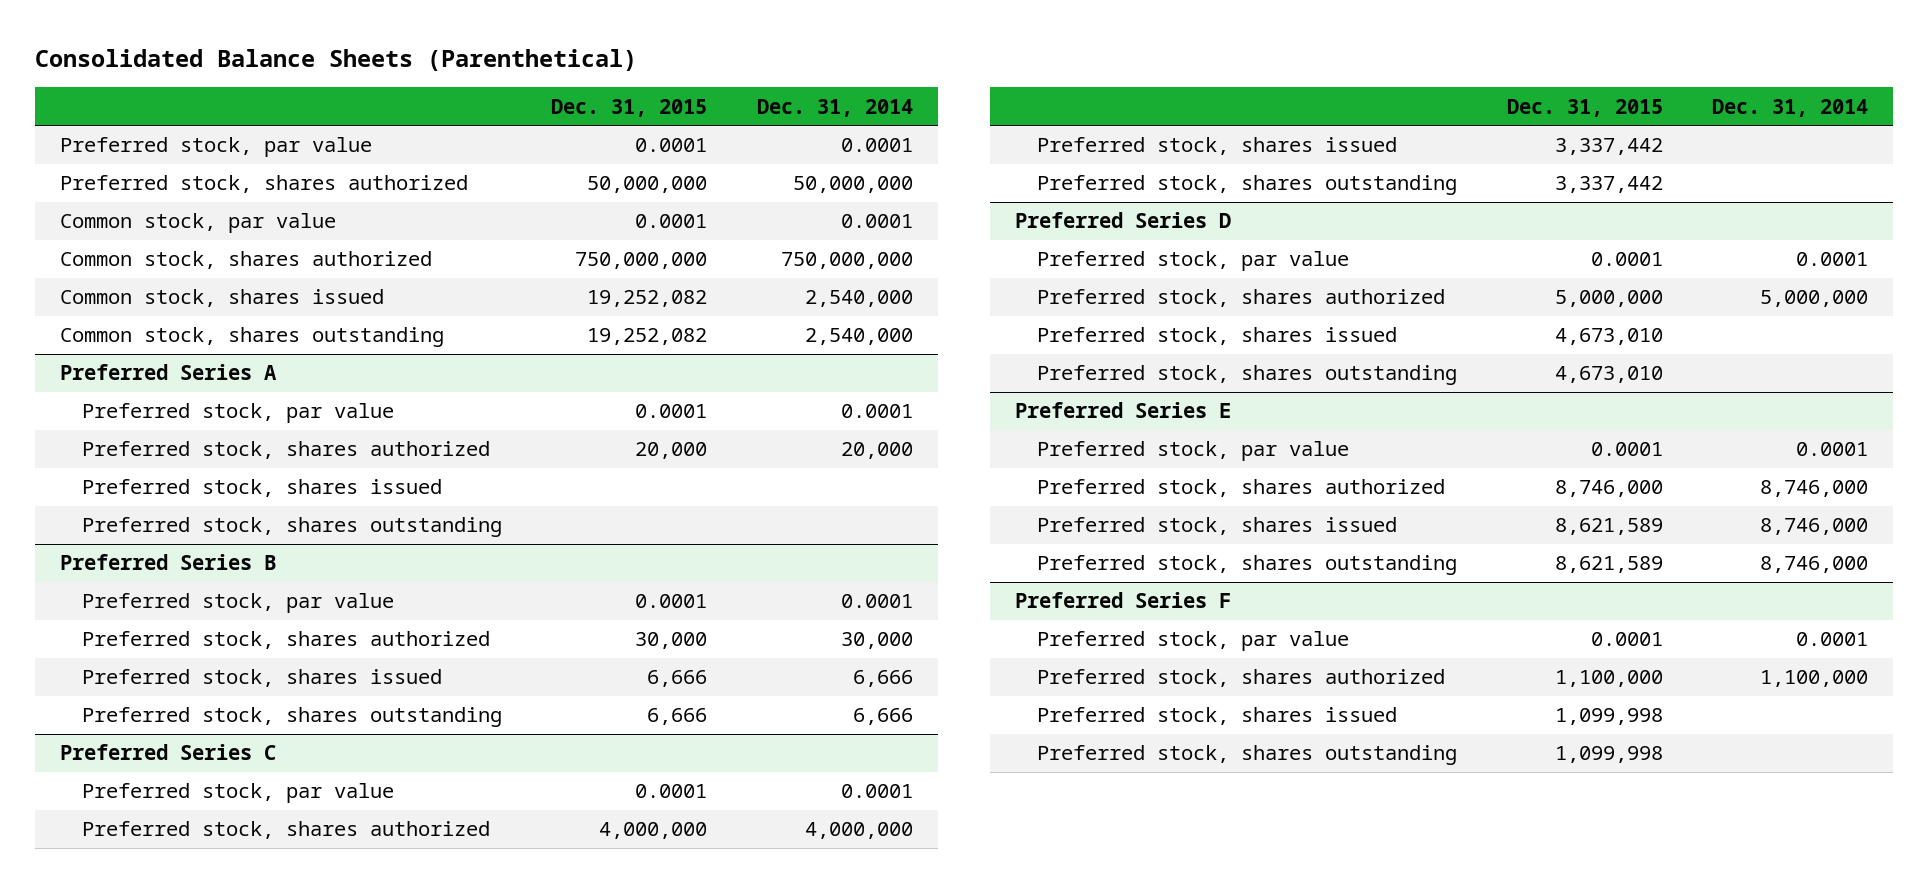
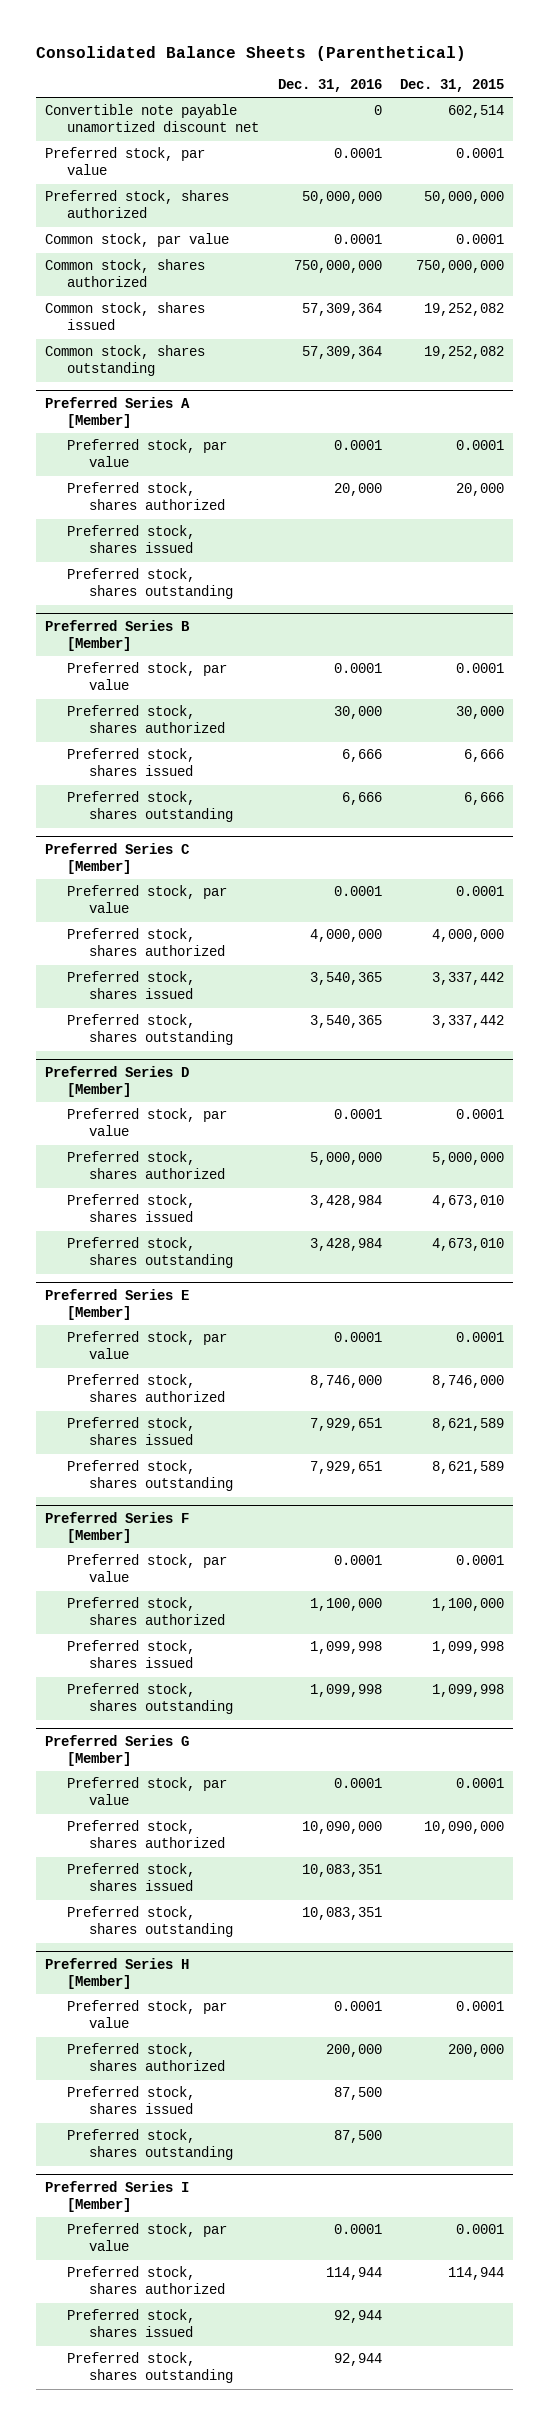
[757,98,914,117] Dec. 31, 2014 -> none
none -> [277,78,382,92] Dec. 31, 2016
none -> [45,104,260,133] Convertible note payable unamortized discount net
[59,364,277,381] Preferred Series A -> [45,396,191,428] Preferred Series A [Member]
[59,554,276,571] Preferred Series B -> [45,619,191,651] Preferred Series B [Member]
[59,744,276,761] Preferred Series C -> [45,842,191,874] Preferred Series C [Member]
[1014,212,1231,229] Preferred Series D -> [45,1065,190,1097] Preferred Series D [Member]
[1014,402,1231,419] Preferred Series E -> [45,1288,190,1320] Preferred Series E [Member]
[1014,592,1231,609] Preferred Series F -> [45,1511,190,1543] Preferred Series F [Member]
none -> [45,1734,190,1766] Preferred Series G [Member]
none -> [67,1777,228,1806] Preferred stock, par value
none -> [67,1820,226,1849] Preferred stock, shares authorized
none -> [67,1863,196,1892] Preferred stock, shares issued
none -> [67,1906,234,1938] Preferred stock, shares outstanding
none -> [45,1957,190,1989] Preferred Series H [Member]
none -> [67,2000,228,2029] Preferred stock, par value
none -> [67,2043,226,2072] Preferred stock, shares authorized
none -> [67,2086,196,2115] Preferred stock, shares issued
none -> [67,2129,234,2161] Preferred stock, shares outstanding
none -> [45,2180,190,2212] Preferred Series I [Member]
none -> [67,2223,228,2252] Preferred stock, par value
none -> [67,2266,226,2295] Preferred stock, shares authorized
none -> [67,2309,196,2338] Preferred stock, shares issued
none -> [67,2352,234,2384] Preferred stock, shares outstanding

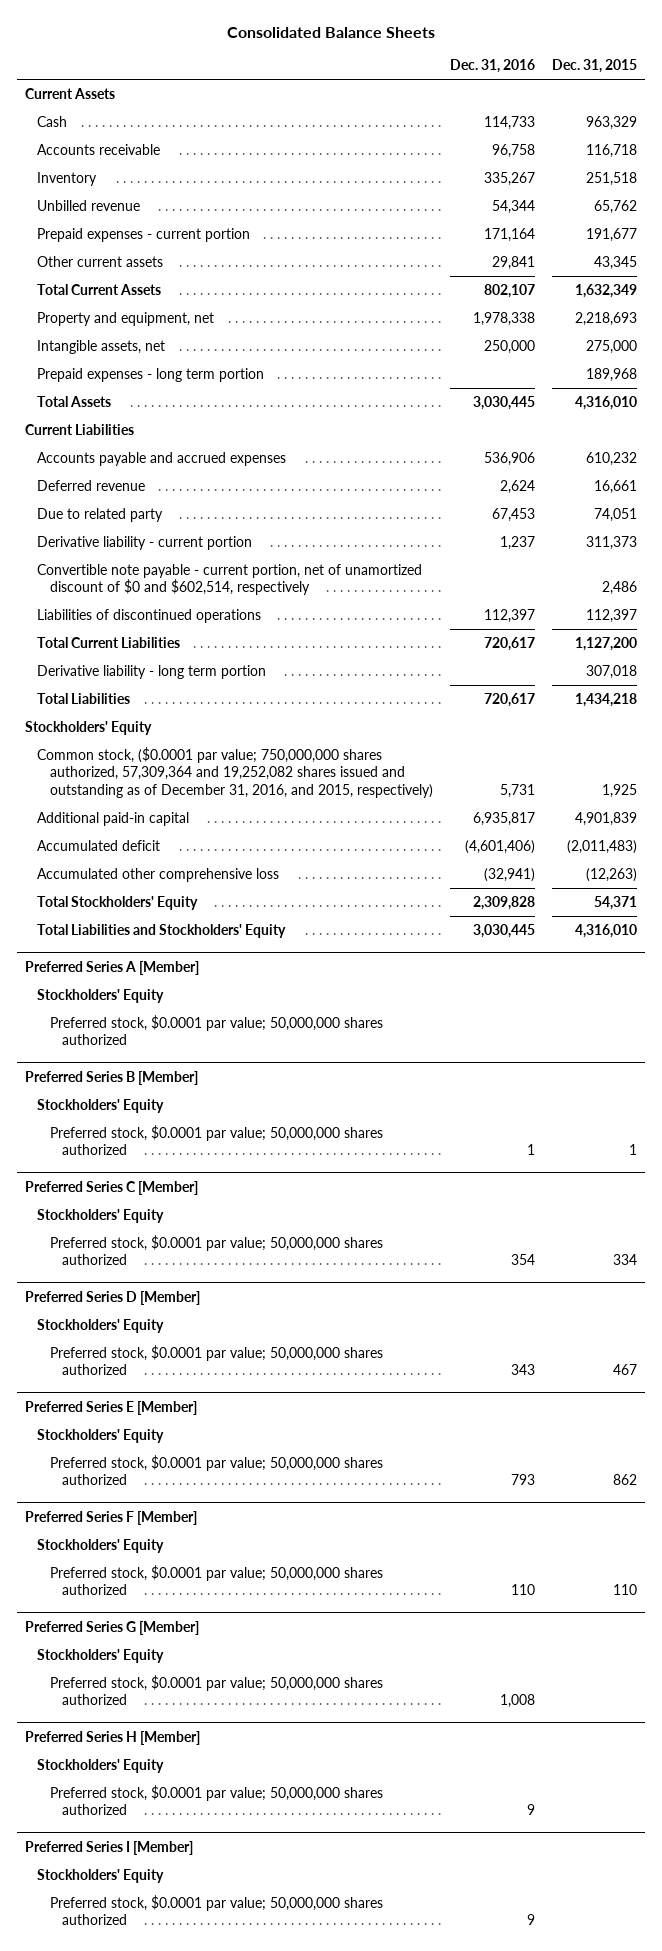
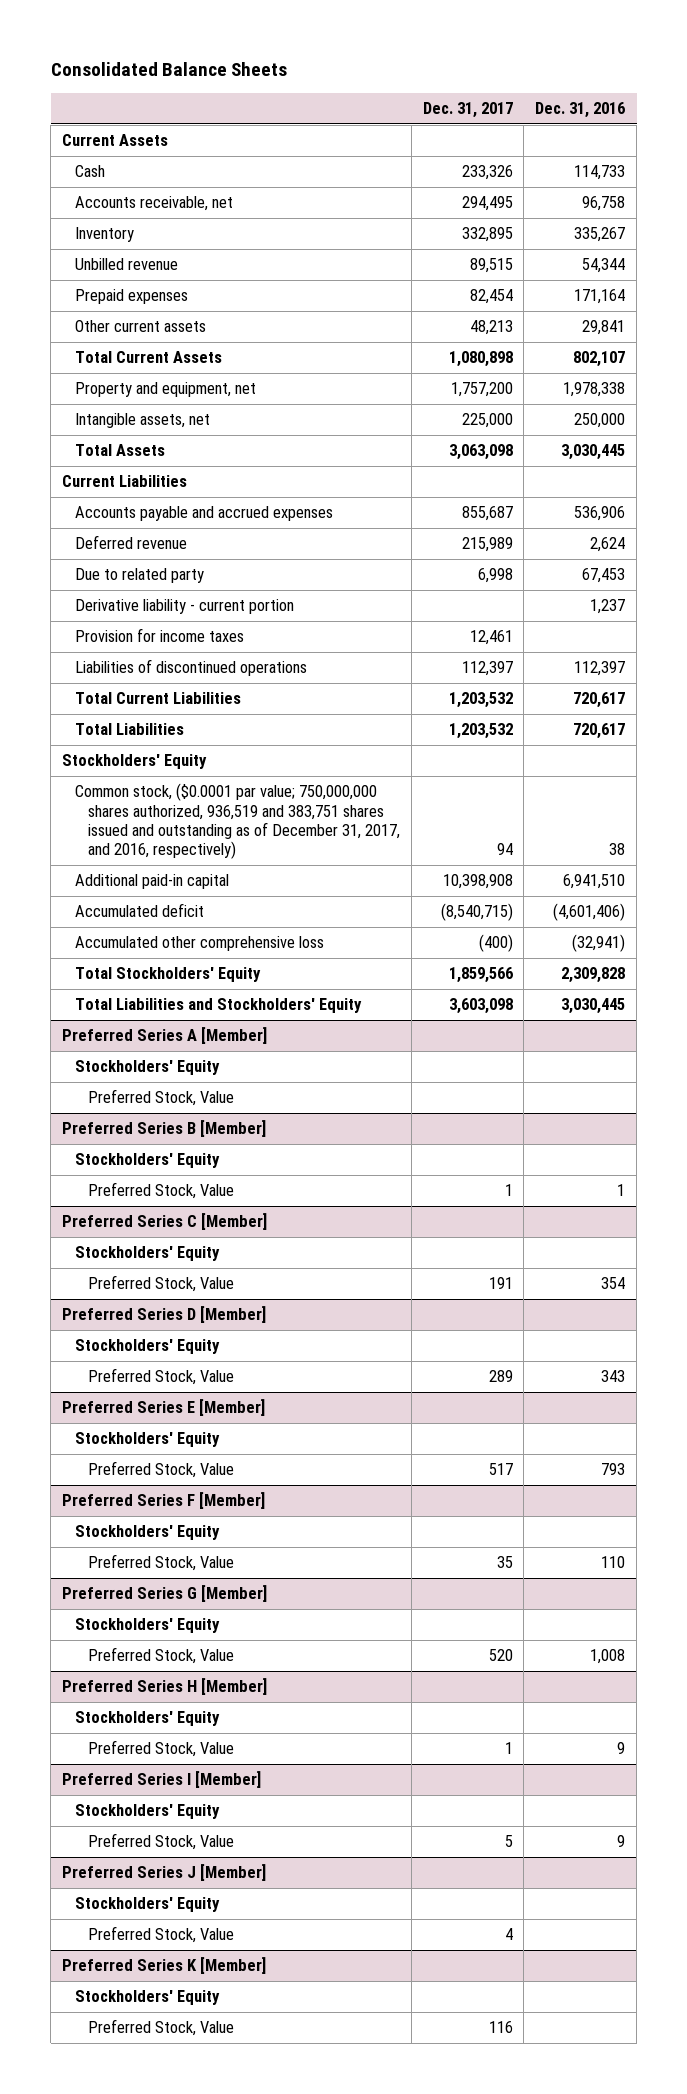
[551,59,637,74] Dec. 31, 2015 -> none
none -> [422,102,513,119] Dec. 31, 2017
[37,143,161,155] Accounts receivable -> [74,196,233,212] Accounts receivable, net
[37,227,251,242] Prepaid expenses - current portion -> [74,289,188,305] Prepaid expenses
[37,367,265,382] Prepaid expenses - long term portion -> none
[37,563,423,596] Convertible note payable - current portion, net of unamortized discount of $0 and $602,514, respectively -> none
none -> [74,628,244,643] Provision for income taxes
[37,664,267,679] Derivative liability - long term portion -> none
[37,746,433,798] Common stock, ($0.0001 par value; 750,000,000 shares authorized, 57,309,364 and 19,252,082 shares issued and outstanding as of December 31, 2016, and 2015, respectively) -> [74,783,400,860] Common stock, ($0.0001 par value; 750,000,000 shares authorized, 936,519 and 383,751 shares issued and outstanding as of December 31, 2017, and 2016, respectively)
[499,783,535,798] 5,731 -> [609,843,626,856] 38
[472,811,535,826] 6,935,817 -> [563,874,626,890] 6,941,510
[49,1014,383,1046] Preferred stock, $0.0001 par value; 50,000,000 shares authorized -> [87,1089,234,1107] Preferred Stock, Value
[49,1124,383,1156] Preferred stock, $0.0001 par value; 50,000,000 shares authorized -> [87,1182,234,1200] Preferred Stock, Value
[49,1234,383,1266] Preferred stock, $0.0001 par value; 50,000,000 shares authorized -> [87,1275,234,1293] Preferred Stock, Value
[49,1344,383,1376] Preferred stock, $0.0001 par value; 50,000,000 shares authorized -> [87,1368,234,1386] Preferred Stock, Value
[49,1454,383,1486] Preferred stock, $0.0001 par value; 50,000,000 shares authorized -> [87,1461,234,1479] Preferred Stock, Value
[49,1564,383,1596] Preferred stock, $0.0001 par value; 50,000,000 shares authorized -> [87,1554,234,1572] Preferred Stock, Value
[49,1674,383,1706] Preferred stock, $0.0001 par value; 50,000,000 shares authorized -> [87,1647,234,1665] Preferred Stock, Value
[49,1784,383,1816] Preferred stock, $0.0001 par value; 50,000,000 shares authorized -> [87,1740,234,1758] Preferred Stock, Value
[49,1894,383,1926] Preferred stock, $0.0001 par value; 50,000,000 shares authorized -> [87,1833,234,1851] Preferred Stock, Value
none -> [62,1864,267,1882] Preferred Series J [Member]
none -> [74,1897,220,1913] Stockholders' Equity
none -> [87,1926,234,1944] Preferred Stock, Value
none -> [62,1957,267,1975] Preferred Series K [Member]
none -> [74,1990,220,2006] Stockholders' Equity
none -> [87,2019,234,2037] Preferred Stock, Value

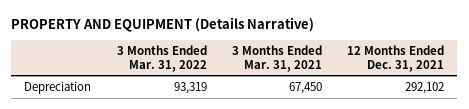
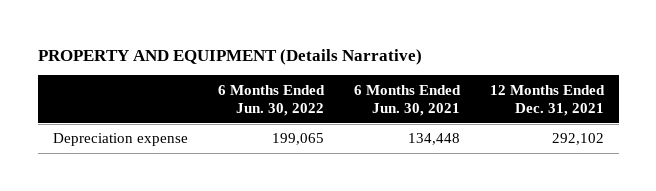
[116,45,207,72] 3 Months Ended Mar. 31, 2022 -> none
[231,45,322,72] 3 Months Ended Mar. 31, 2021 -> none
none -> [217,84,325,117] 6 Months Ended Jun. 30, 2022
none -> [353,84,461,117] 6 Months Ended Jun. 30, 2021
[24,81,92,95] Depreciation -> [52,133,188,147] Depreciation expense

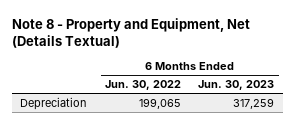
[37,48,422,65] PROPERTY AND EQUIPMENT (Details Narrative) -> [11,17,250,49] Note 8 - Property and Equipment, Net (Details Textual)
[353,84,461,117] 6 Months Ended Jun. 30, 2021 -> none
[489,84,605,117] 12 Months Ended Dec. 31, 2021 -> none
none -> [198,80,275,91] Jun. 30, 2023
[52,133,188,147] Depreciation expense -> [20,96,88,110] Depreciation

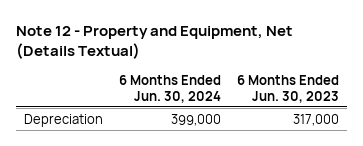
[11,17,250,49] Note 8 - Property and Equipment, Net (Details Textual) -> [15,25,293,60] Note 12 - Property and Equipment, Net (Details Textual)
[104,80,181,91] Jun. 30, 2022 -> none
none -> [119,74,222,103] 6 Months Ended Jun. 30, 2024
[233,97,275,109] 317,259 -> [293,113,340,126] 317,000

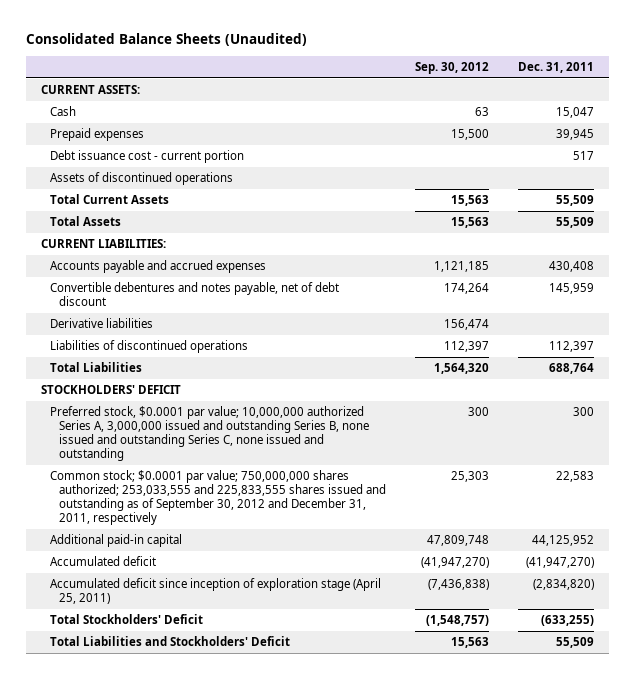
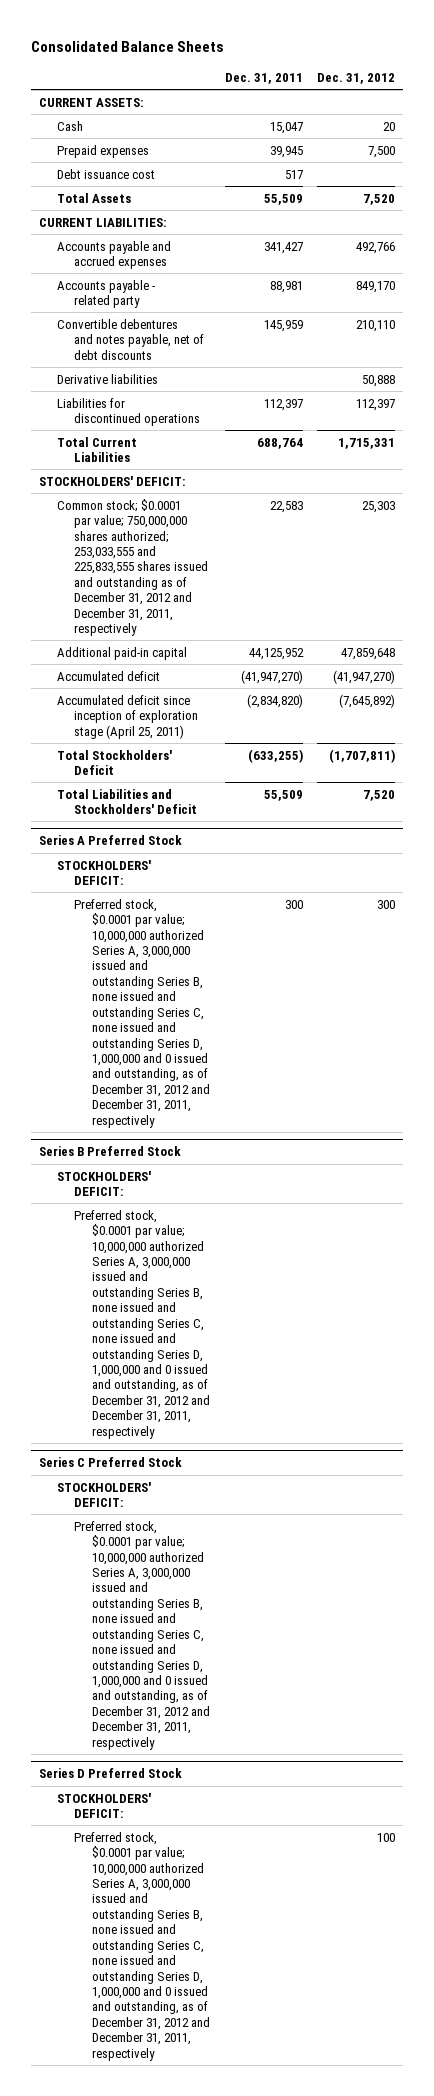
[26,33,308,47] Consolidated Balance Sheets (Unaudited) -> [31,40,225,52] Consolidated Balance Sheets
[415,62,490,75] Sep. 30, 2012 -> none
none -> [317,72,396,84] Dec. 31, 2012
[50,172,234,186] Assets of discontinued operations -> none
[50,194,170,205] Total Current Assets -> none
[50,150,245,164] Debt issuance cost - current portion -> [56,168,155,179] Debt issuance cost
[549,261,595,273] 430,408 -> [263,241,303,254] 341,427
none -> [56,279,155,309] Accounts payable - related party
[50,282,340,307] Convertible debentures and notes payable, net of debt discount -> [56,318,205,360] Convertible debentures and notes payable, net of debt discounts
[50,406,370,462] Preferred stock, $0.0001 par value; 10,000,000 authorized Series A, 3,000,000 issued and outstanding Series B, none issued and outstanding Series C, none issued and outstanding -> none
[50,340,249,354] Liabilities of discontinued operations -> [56,397,201,427] Liabilities for discontinued operations
[50,362,143,373] Total Liabilities -> [56,436,137,463] Total Current Liabilities
[40,385,181,395] STOCKHOLDERS' DEFICIT -> [38,475,185,486] STOCKHOLDERS' DEFICIT:
[50,470,387,526] Common stock; $0.0001 par value; 750,000,000 shares authorized; 253,033,555 and 225,833,555 shares issued and outstanding as of September 30, 2012 and December 31, 2011, respectively -> [56,498,209,637] Common stock; $0.0001 par value; 750,000,000 shares authorized; 253,033,555 and 225,833,555 shares issued and outstanding as of December 31, 2012 and December 31, 2011, respectively
none -> [38,835,182,846] Series A Preferred Stock
none -> [56,859,151,886] STOCKHOLDERS' DEFICIT:
none -> [74,898,211,1128] Preferred stock, $0.0001 par value; 10,000,000 authorized Series A, 3,000,000 issued and outstanding Series B, none issued and outstanding Series C, none issued and outstanding Series D, 1,000,000 and 0 issued and outstanding, as of December 31, 2012 and December 31, 2011, respectively
none -> [38,1146,181,1157] Series B Preferred Stock
none -> [56,1170,151,1197] STOCKHOLDERS' DEFICIT:
none -> [74,1209,211,1439] Preferred stock, $0.0001 par value; 10,000,000 authorized Series A, 3,000,000 issued and outstanding Series B, none issued and outstanding Series C, none issued and outstanding Series D, 1,000,000 and 0 issued and outstanding, as of December 31, 2012 and December 31, 2011, respectively
none -> [38,1457,182,1468] Series C Preferred Stock
none -> [56,1481,151,1508] STOCKHOLDERS' DEFICIT:
none -> [74,1520,211,1750] Preferred stock, $0.0001 par value; 10,000,000 authorized Series A, 3,000,000 issued and outstanding Series B, none issued and outstanding Series C, none issued and outstanding Series D, 1,000,000 and 0 issued and outstanding, as of December 31, 2012 and December 31, 2011, respectively
none -> [38,1768,182,1779] Series D Preferred Stock
none -> [56,1792,151,1819] STOCKHOLDERS' DEFICIT:
none -> [74,1831,211,2061] Preferred stock, $0.0001 par value; 10,000,000 authorized Series A, 3,000,000 issued and outstanding Series B, none issued and outstanding Series C, none issued and outstanding Series D, 1,000,000 and 0 issued and outstanding, as of December 31, 2012 and December 31, 2011, respectively

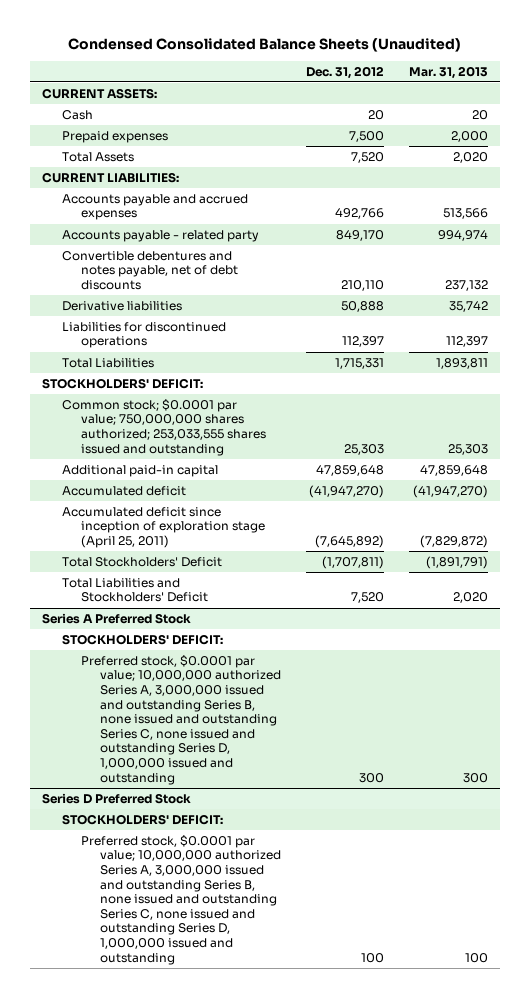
[31,40,225,52] Consolidated Balance Sheets -> [67,37,461,52] Condensed Consolidated Balance Sheets (Unaudited)
[224,72,303,84] Dec. 31, 2011 -> none
none -> [408,65,488,79] Mar. 31, 2013
[56,168,155,179] Debt issuance cost -> none
[56,436,137,463] Total Current Liabilities -> [61,357,154,368] Total Liabilities
[56,498,209,637] Common stock; $0.0001 par value; 750,000,000 shares authorized; 253,033,555 and 225,833,555 shares issued and outstanding as of December 31, 2012 and December 31, 2011, respectively -> [61,398,266,456] Common stock; $0.0001 par value; 750,000,000 shares authorized; 253,033,555 shares issued and outstanding
[38,1146,181,1157] Series B Preferred Stock -> none
[56,1170,151,1197] STOCKHOLDERS' DEFICIT: -> none
[74,1209,211,1439] Preferred stock, $0.0001 par value; 10,000,000 authorized Series A, 3,000,000 issued and outstanding Series B, none issued and outstanding Series C, none issued and outstanding Series D, 1,000,000 and 0 issued and outstanding, as of December 31, 2012 and December 31, 2011, respectively -> none
[38,1457,182,1468] Series C Preferred Stock -> none
[56,1481,151,1508] STOCKHOLDERS' DEFICIT: -> none
[74,1520,211,1750] Preferred stock, $0.0001 par value; 10,000,000 authorized Series A, 3,000,000 issued and outstanding Series B, none issued and outstanding Series C, none issued and outstanding Series D, 1,000,000 and 0 issued and outstanding, as of December 31, 2012 and December 31, 2011, respectively -> none
[74,898,211,1128] Preferred stock, $0.0001 par value; 10,000,000 authorized Series A, 3,000,000 issued and outstanding Series B, none issued and outstanding Series C, none issued and outstanding Series D, 1,000,000 and 0 issued and outstanding, as of December 31, 2012 and December 31, 2011, respectively -> [80,654,281,785] Preferred stock, $0.0001 par value; 10,000,000 authorized Series A, 3,000,000 issued and outstanding Series B, none issued and outstanding Series C, none issued and outstanding Series D, 1,000,000 issued and outstanding
[74,1831,211,2061] Preferred stock, $0.0001 par value; 10,000,000 authorized Series A, 3,000,000 issued and outstanding Series B, none issued and outstanding Series C, none issued and outstanding Series D, 1,000,000 and 0 issued and outstanding, as of December 31, 2012 and December 31, 2011, respectively -> [80,834,281,965] Preferred stock, $0.0001 par value; 10,000,000 authorized Series A, 3,000,000 issued and outstanding Series B, none issued and outstanding Series C, none issued and outstanding Series D, 1,000,000 issued and outstanding

